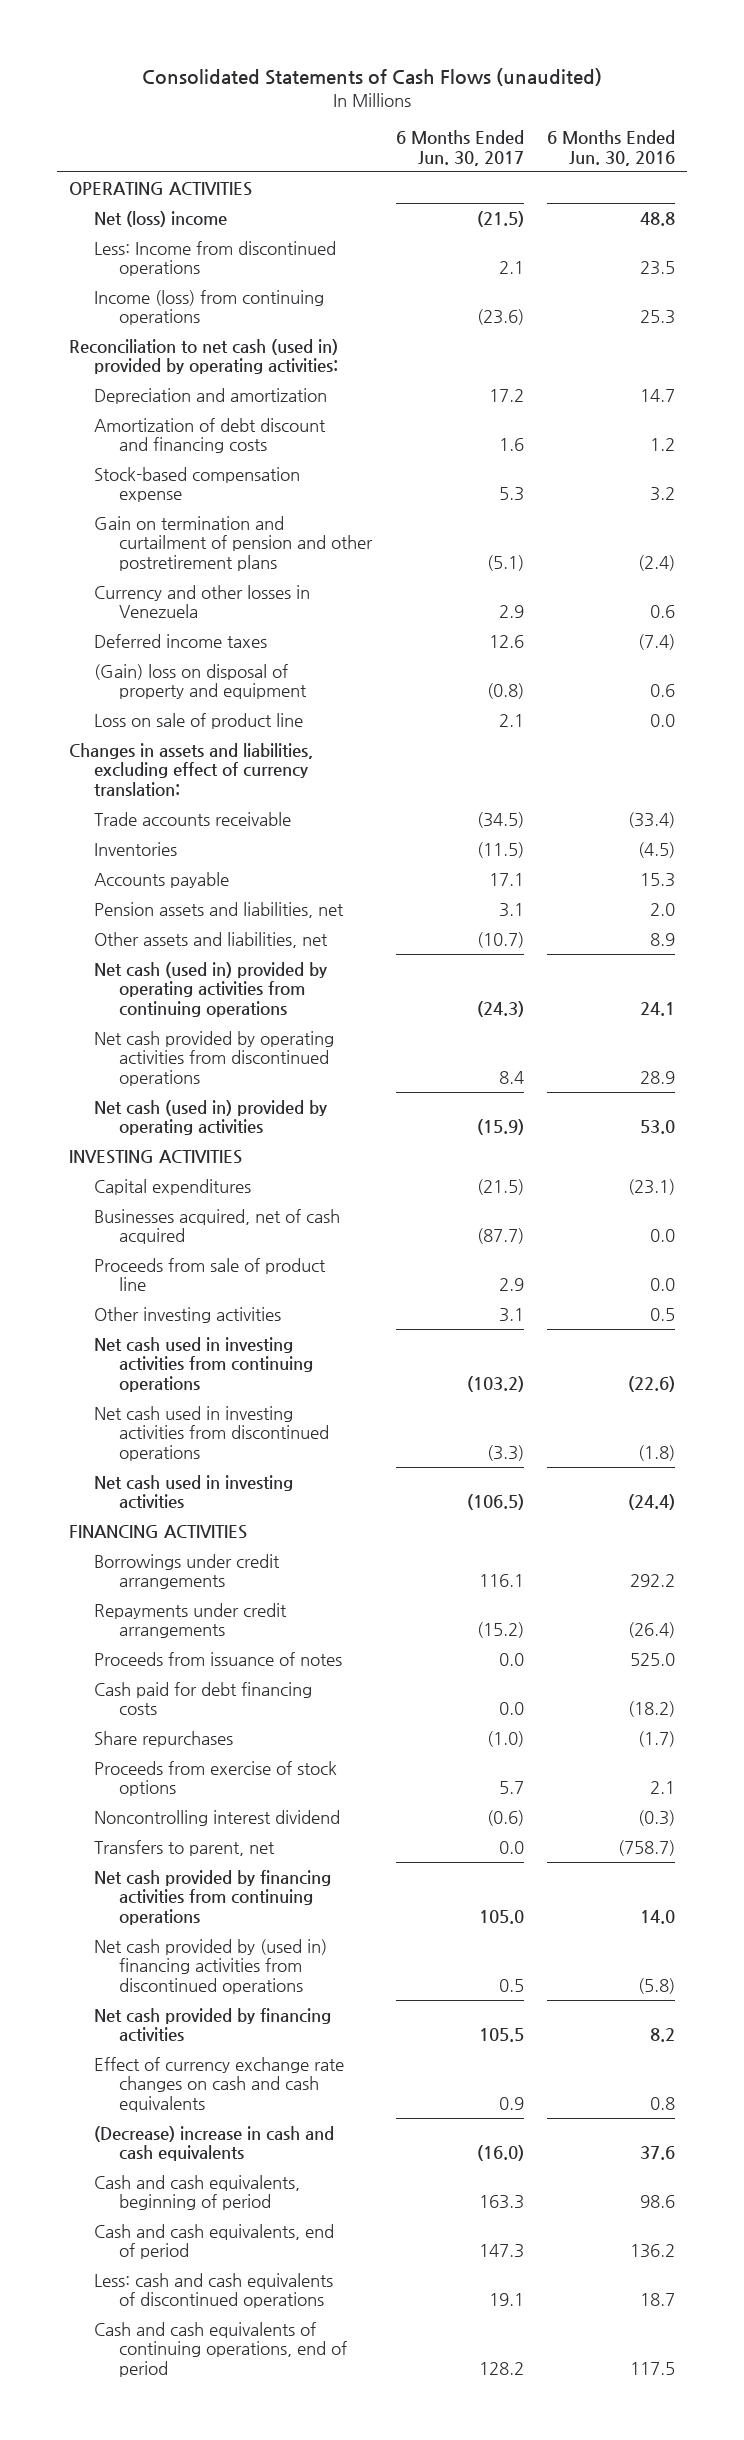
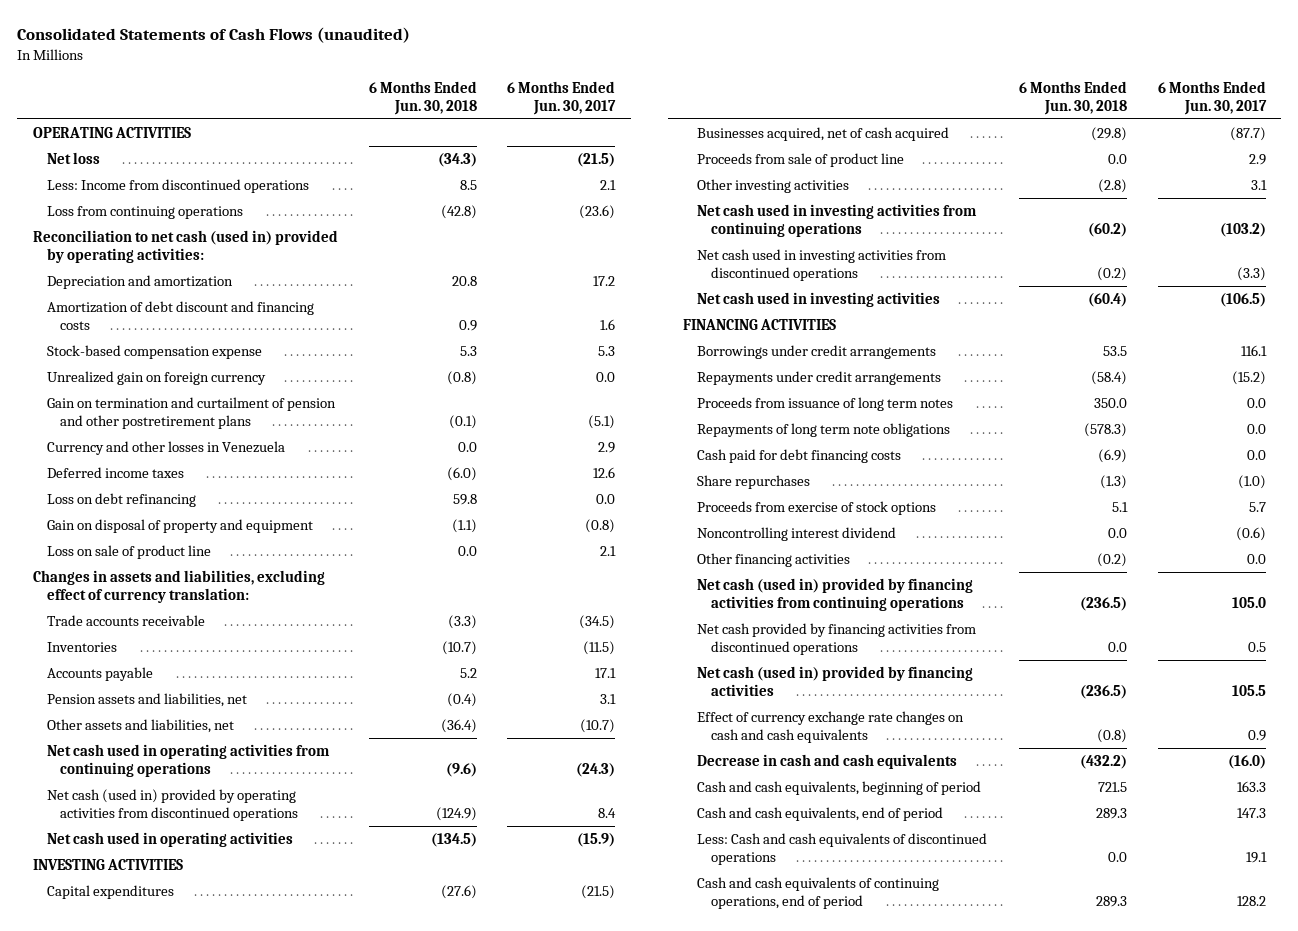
[547,130,676,166] 6 Months Ended Jun. 30, 2016 -> none
none -> [368,80,477,116] 6 Months Ended Jun. 30, 2018
[94,210,228,227] Net (loss) income -> [46,151,100,164] Net loss
[94,289,325,326] Income (loss) from continuing operations -> [46,205,243,219] Loss from continuing operations
none -> [46,370,266,385] Unrealized gain on foreign currency
none -> [46,492,196,507] Loss on debt refinancing
[94,663,308,700] (Gain) loss on disposal of property and equipment -> [46,518,313,533] Gain on disposal of property and equipment
[94,961,328,1017] Net cash (used in) provided by operating activities from continuing operations -> [46,743,330,778] Net cash used in operating activities from continuing operations
[94,1030,335,1086] Net cash provided by operating activities from discontinued operations -> [46,788,299,822] Net cash (used in) provided by operating activities from discontinued operations
[94,1099,328,1136] Net cash (used in) provided by operating activities -> [46,831,293,847] Net cash used in operating activities
[94,1651,343,1666] Proceeds from issuance of notes -> [696,396,953,411] Proceeds from issuance of long term notes
none -> [696,422,950,437] Repayments of long term note obligations
[94,1839,276,1856] Transfers to parent, net -> none
none -> [696,552,850,567] Other financing activities
[94,1869,332,1925] Net cash provided by financing activities from continuing operations -> [696,577,973,612] Net cash (used in) provided by financing activities from continuing operations
[94,1938,328,1994] Net cash provided by (used in) financing activities from discontinued operations -> [696,622,976,656] Net cash provided by financing activities from discontinued operations
[94,2007,332,2043] Net cash provided by financing activities -> [696,665,973,697] Net cash (used in) provided by financing activities
[94,2125,335,2162] (Decrease) increase in cash and cash equivalents -> [696,753,957,769] Decrease in cash and cash equivalents
[94,2272,334,2309] Less: cash and cash equivalents of discontinued operations -> [696,832,987,866] Less: Cash and cash equivalents of discontinued operations

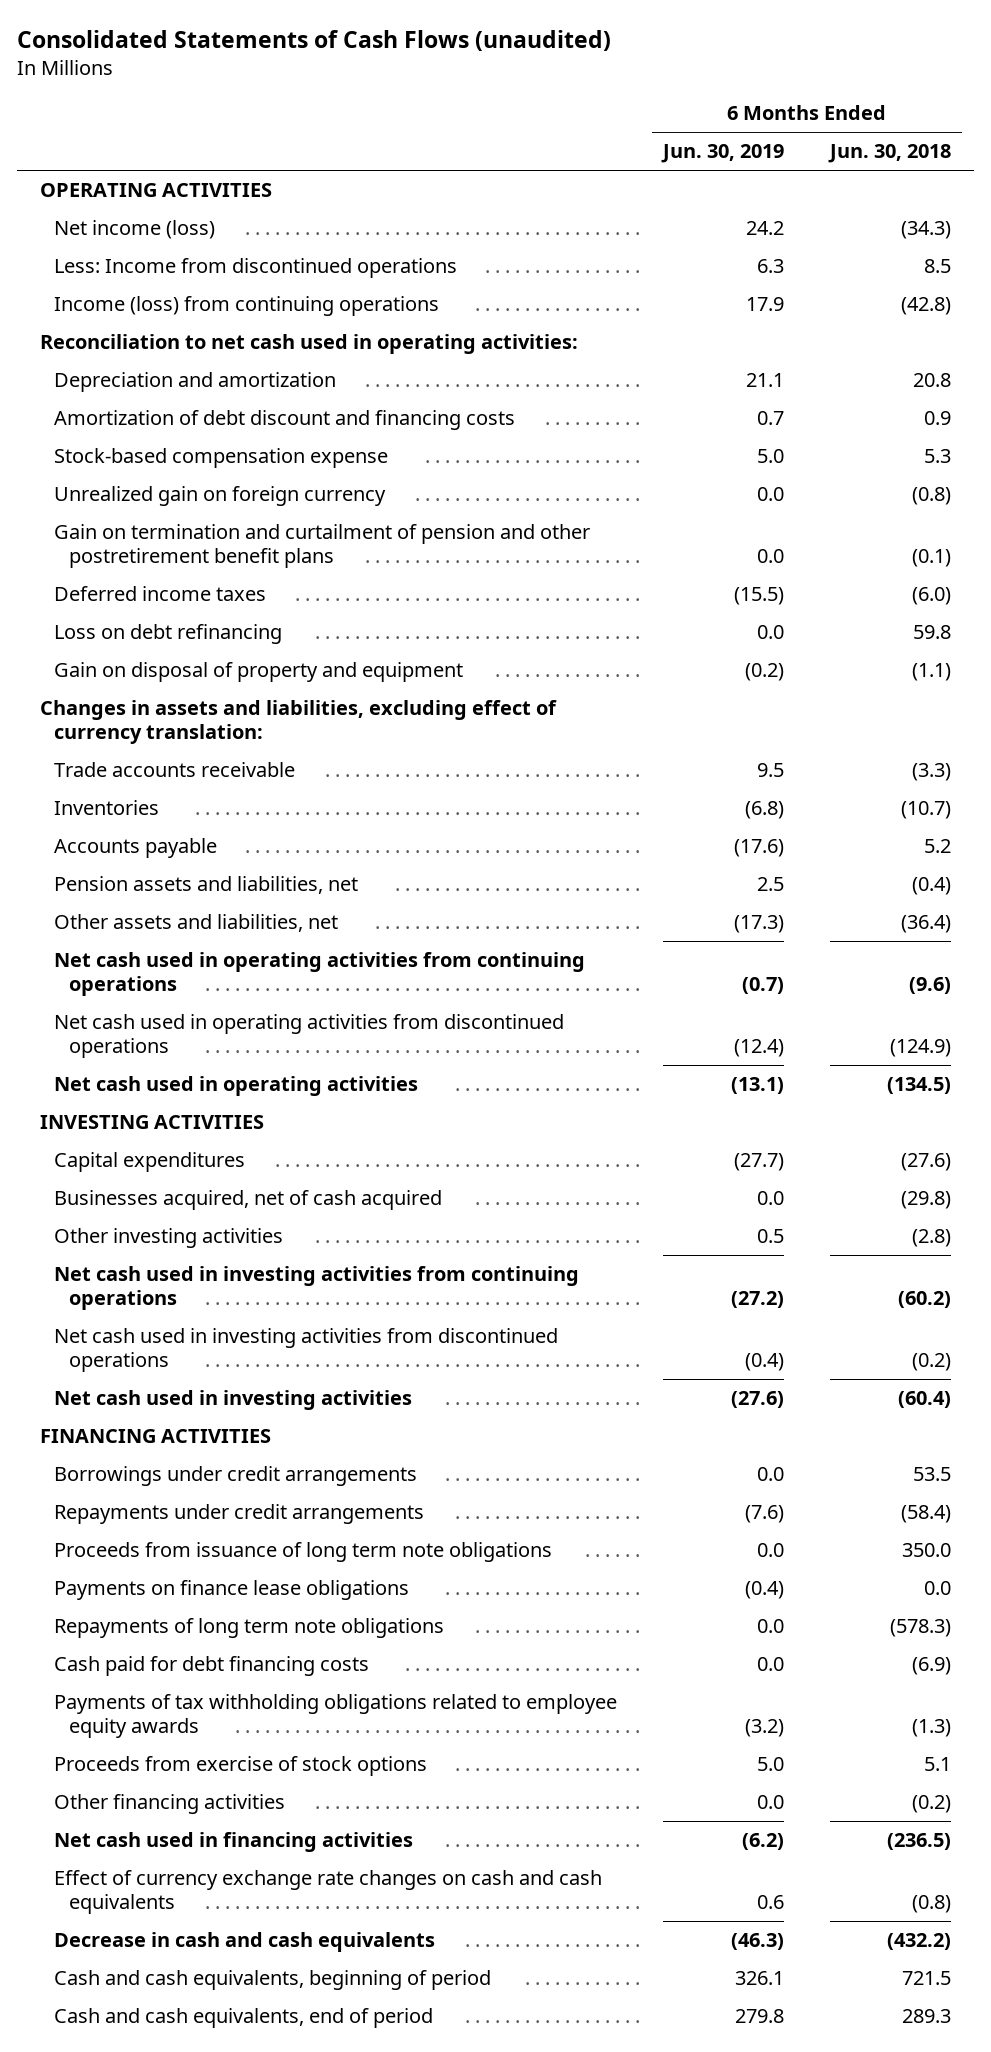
[507,80,617,116] 6 Months Ended Jun. 30, 2017 -> none
none -> [661,144,785,164] Jun. 30, 2019
[46,151,100,164] Net loss -> [54,220,216,240] Net income (loss)
[46,205,243,219] Loss from continuing operations -> [54,296,440,317] Income (loss) from continuing operations
[32,229,338,264] Reconciliation to net cash (used in) provided by operating activities: -> [39,334,578,355] Reconciliation to net cash used in operating activities:
[46,440,285,455] Currency and other losses in Venezuela -> none
[46,396,336,430] Gain on termination and curtailment of pension and other postretirement plans -> [54,524,591,569] Gain on termination and curtailment of pension and other postretirement benefit plans
[46,544,211,559] Loss on sale of product line -> none
[46,788,299,822] Net cash (used in) provided by operating activities from discontinued operations -> [54,1014,565,1059] Net cash used in operating activities from discontinued operations
[696,152,904,167] Proceeds from sale of product line -> none
[696,396,953,411] Proceeds from issuance of long term notes -> [54,1542,553,1563] Proceeds from issuance of long term note obligations
none -> [54,1580,410,1601] Payments on finance lease obligations
[696,474,810,489] Share repurchases -> none
none -> [54,1694,618,1739] Payments of tax withholding obligations related to employee equity awards
[696,526,896,541] Noncontrolling interest dividend -> none
[696,577,973,612] Net cash (used in) provided by financing activities from continuing operations -> none
[696,622,976,656] Net cash provided by financing activities from discontinued operations -> none
[696,665,973,697] Net cash (used in) provided by financing activities -> [54,1832,414,1853] Net cash used in financing activities
[696,832,987,866] Less: Cash and cash equivalents of discontinued operations -> none
[696,876,939,910] Cash and cash equivalents of continuing operations, end of period -> none

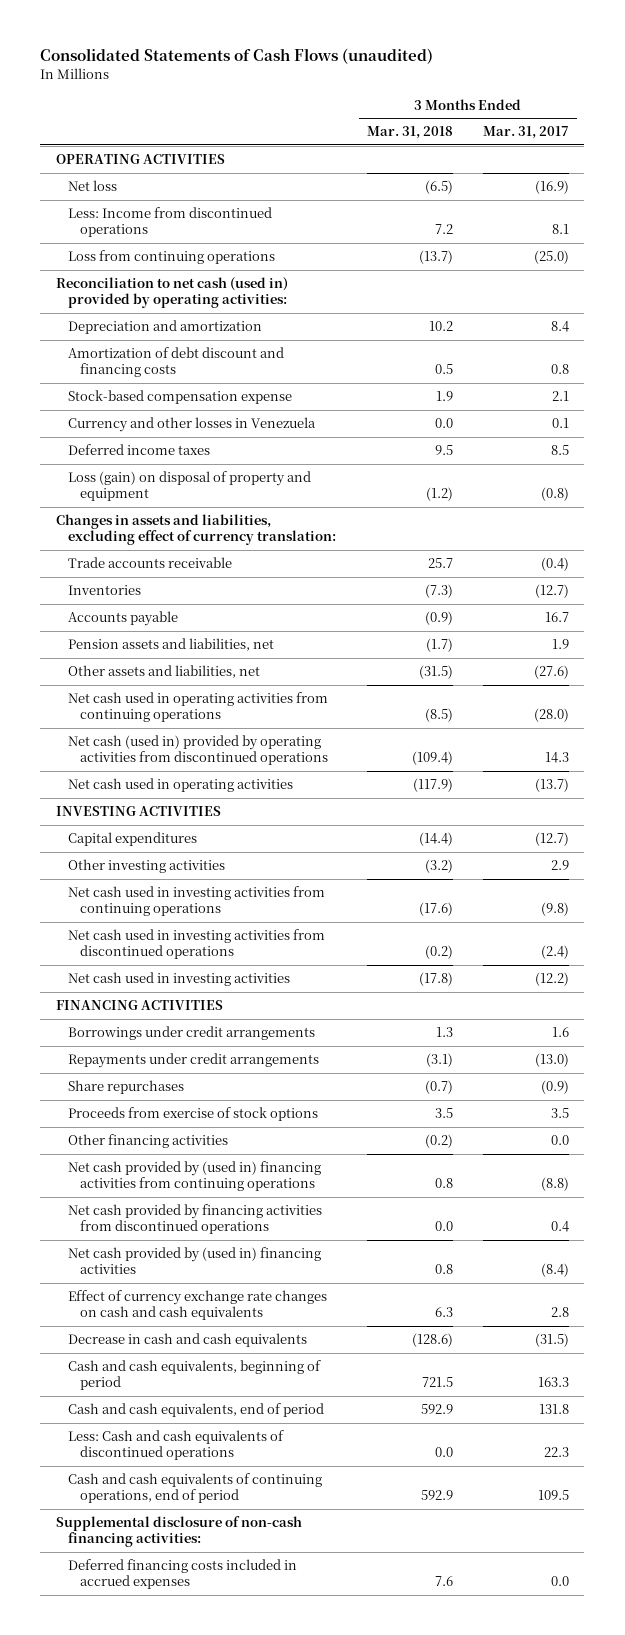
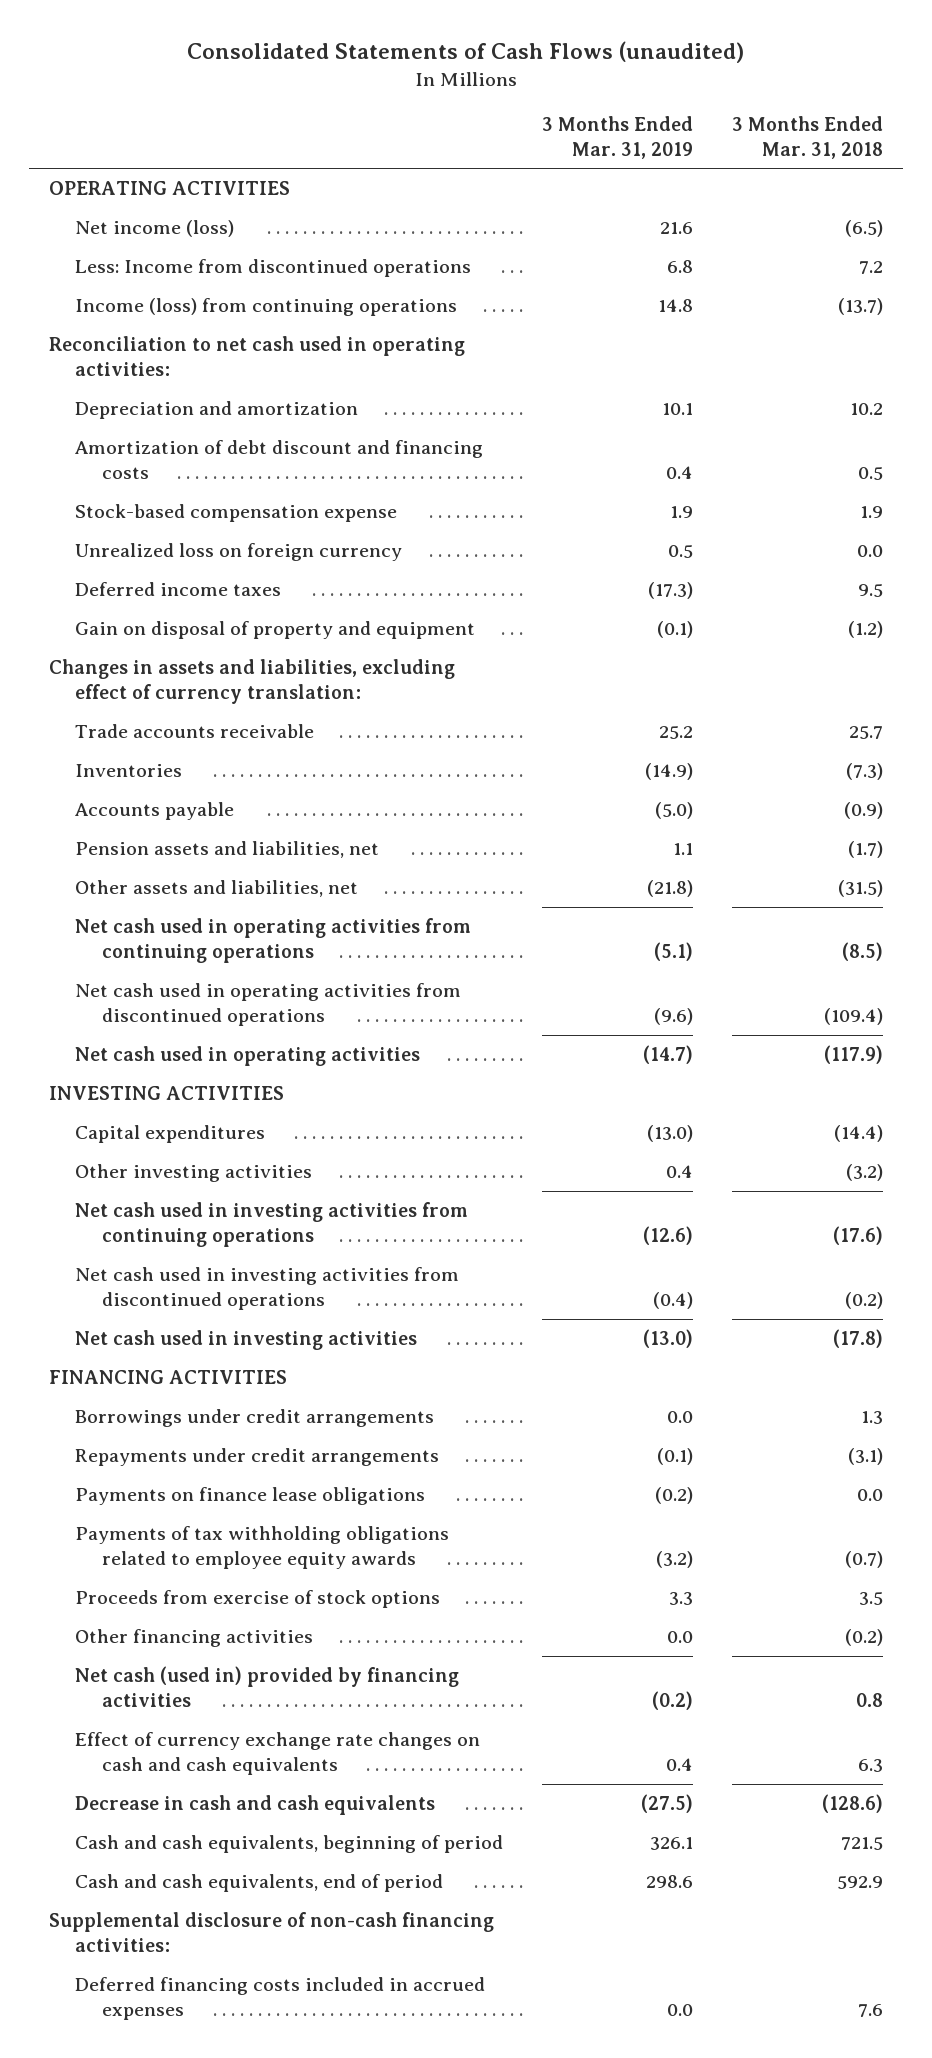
[483,126,570,140] Mar. 31, 2017 -> none
none -> [542,116,694,159] 3 Months Ended Mar. 31, 2019
[68,180,118,192] Net loss -> [75,220,235,238] Net income (loss)
[68,250,276,265] Loss from continuing operations -> [75,298,458,317] Income (loss) from continuing operations
[55,277,288,309] Reconciliation to net cash (used in) provided by operating activities: -> [48,336,465,376] Reconciliation to net cash used in operating activities:
[68,417,317,433] Currency and other losses in Venezuela -> none
none -> [75,543,403,562] Unrealized loss on foreign currency
[68,471,312,502] Loss (gain) on disposal of property and equipment -> [75,621,476,640] Gain on disposal of property and equipment
[68,735,329,766] Net cash (used in) provided by operating activities from discontinued operations -> [75,983,462,1026] Net cash used in operating activities from discontinued operations
[68,1080,185,1095] Share repurchases -> none
none -> [75,1487,426,1506] Payments on finance lease obligations
none -> [75,1526,450,1569] Payments of tax withholding obligations related to employee equity awards
[68,1161,322,1192] Net cash provided by (used in) financing activities from continuing operations -> none
[68,1204,323,1235] Net cash provided by financing activities from discontinued operations -> none
[68,1247,322,1275] Net cash provided by (used in) financing activities -> [75,1666,460,1707] Net cash (used in) provided by financing activities
[68,1430,285,1461] Less: Cash and cash equivalents of discontinued operations -> none
[68,1473,323,1504] Cash and cash equivalents of continuing operations, end of period -> none

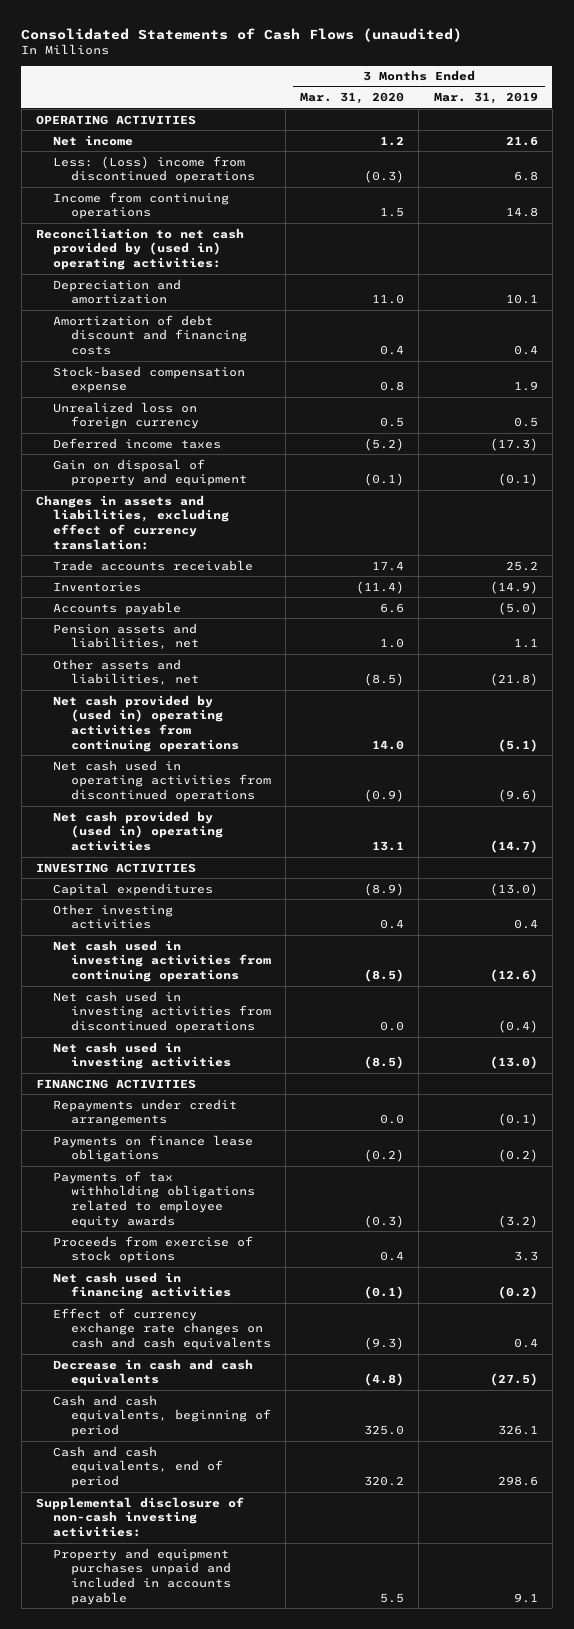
[732,116,884,159] 3 Months Ended Mar. 31, 2018 -> none
none -> [300,92,405,105] Mar. 31, 2020
[75,220,235,238] Net income (loss) -> [53,134,134,146] Net income
[75,259,472,278] Less: Income from discontinued operations -> [53,155,255,184] Less: (Loss) income from discontinued operations
[75,298,458,317] Income (loss) from continuing operations -> [53,191,230,220] Income from continuing operations
[48,336,465,376] Reconciliation to net cash used in operating activities: -> [35,227,244,271] Reconciliation to net cash provided by (used in) operating activities:
[75,918,472,963] Net cash used in operating activities from continuing operations -> [53,694,239,752] Net cash provided by (used in) operating activities from continuing operations
[75,1046,421,1067] Net cash used in operating activities -> [53,810,223,852] Net cash provided by (used in) operating activities
[75,1409,435,1428] Borrowings under credit arrangements -> none
[75,1629,314,1648] Other financing activities -> none
[75,1666,460,1707] Net cash (used in) provided by financing activities -> [53,1271,231,1300] Net cash used in financing activities
[75,1977,486,2020] Deferred financing costs included in accrued expenses -> none
[48,1912,494,1952] Supplemental disclosure of non-cash financing activities: -> [35,1496,244,1538] Supplemental disclosure of non-cash investing activities:
none -> [53,1547,231,1605] Property and equipment purchases unpaid and included in accounts payable

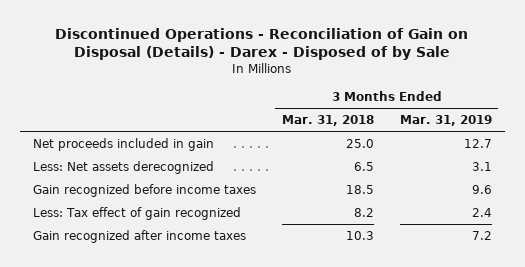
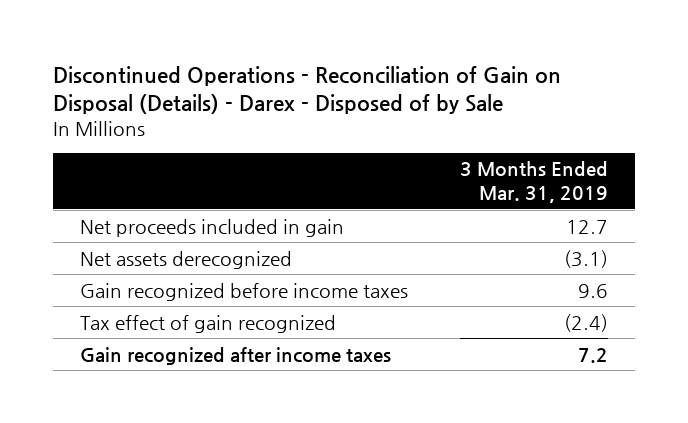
[281,115,374,127] Mar. 31, 2018 -> none
[32,160,214,174] Less: Net assets derecognized -> [79,250,292,269] Net assets derecognized
[471,161,492,171] 3.1 -> [564,249,609,268] (3.1)
[32,206,241,220] Less: Tax effect of gain recognized -> [79,314,336,333] Tax effect of gain recognized
[471,207,492,217] 2.4 -> [564,313,609,332] (2.4)

